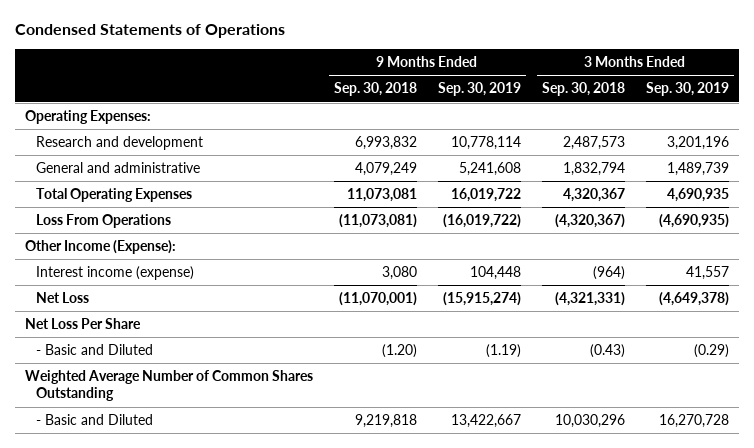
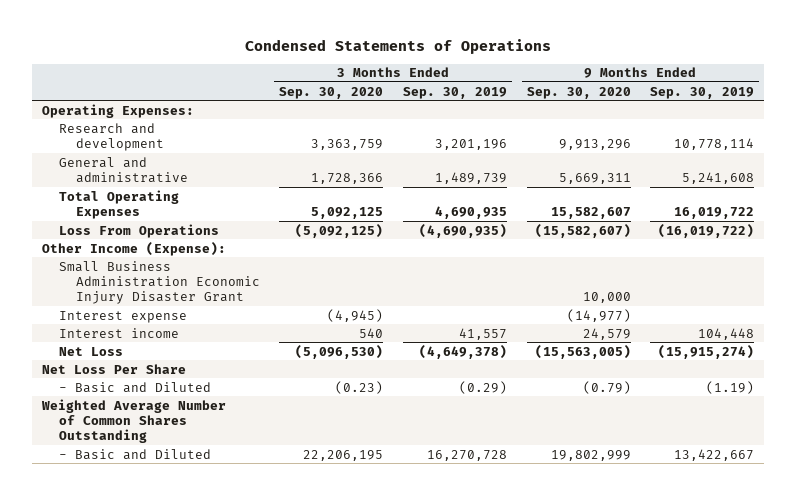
[334,82,418,97] Sep. 30, 2018 -> none
[541,82,625,97] Sep. 30, 2018 -> none
none -> [279,86,384,99] Sep. 30, 2020
none -> [526,86,631,99] Sep. 30, 2020
none -> [58,260,260,305] Small Business Administration Economic Injury Disaster Grant
none -> [58,310,187,323] Interest expense
[36,266,195,281] Interest income (expense) -> [58,327,179,338] Interest income

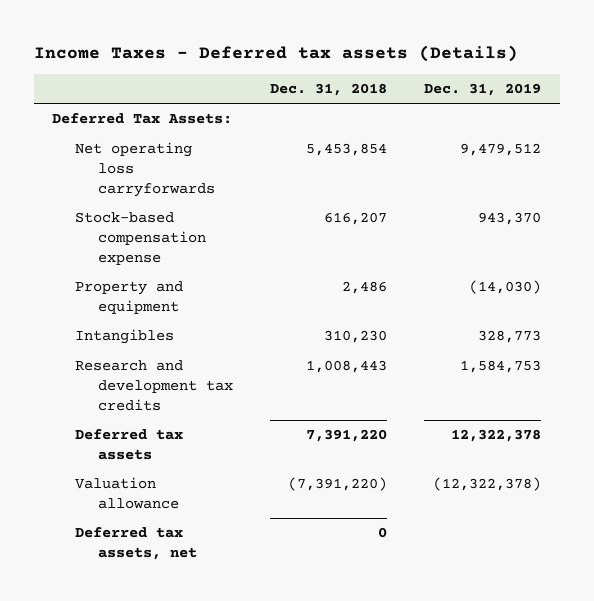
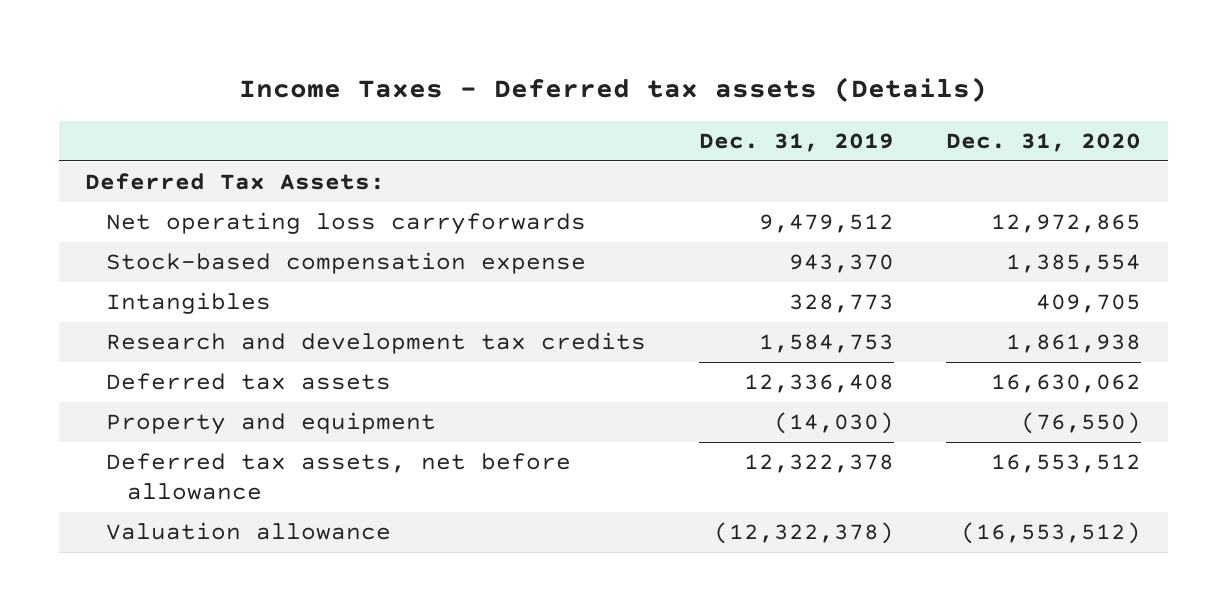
[270,82,388,96] Dec. 31, 2018 -> none
none -> [946,133,1142,153] Dec. 31, 2020
[451,429,542,443] 12,322,378 -> [743,374,894,394] 12,336,408
[75,281,184,314] Property and equipment -> [106,412,437,435] Property and equipment
none -> [106,453,572,501] Deferred tax assets, net before allowance
[75,527,198,560] Deferred tax assets, net -> none

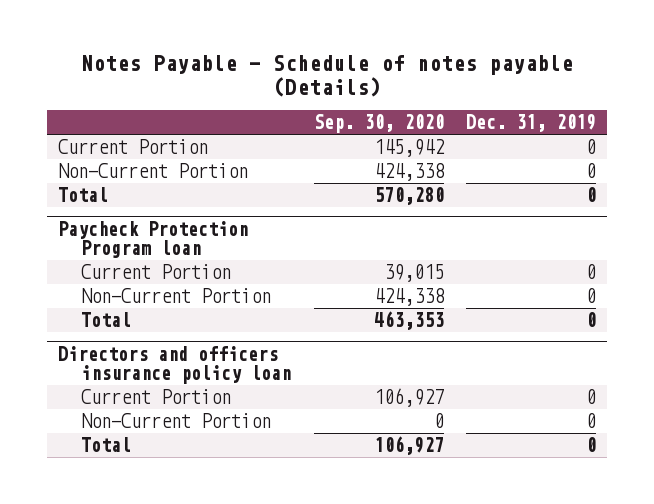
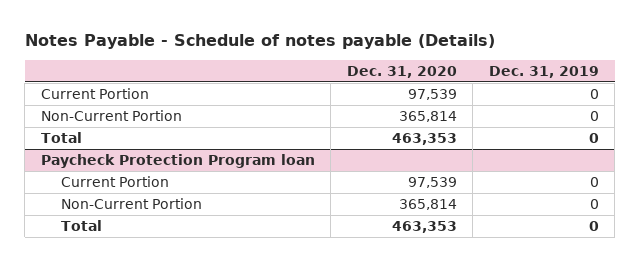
[313,114,444,134] Sep. 30, 2020 -> none
none -> [346,65,457,78] Dec. 31, 2020
[58,345,292,385] Directors and officers insurance policy loan -> none
[81,389,232,405] Current Portion -> none
[81,413,272,429] Non-Current Portion -> none
[81,437,132,453] Total -> none

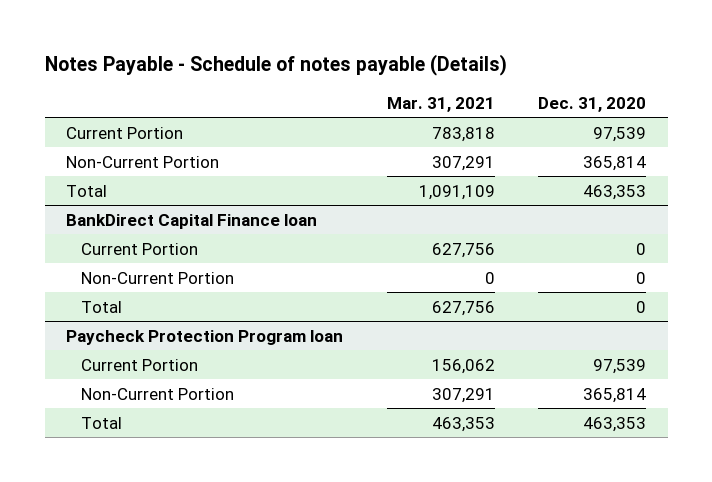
[488,65,599,78] Dec. 31, 2019 -> none
none -> [386,96,495,112] Mar. 31, 2021
none -> [66,213,318,229] BankDirect Capital Finance loan
none -> [81,242,199,255] Current Portion
none -> [81,271,235,284] Non-Current Portion
none -> [81,300,123,313] Total

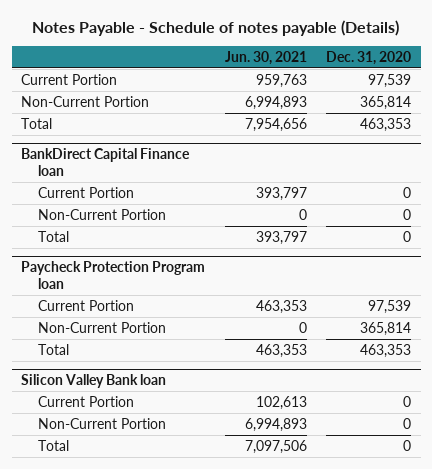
[386,96,495,112] Mar. 31, 2021 -> none
none -> [224,50,307,65] Jun. 30, 2021
none -> [21,374,167,389] Silicon Valley Bank loan
none -> [38,395,135,407] Current Portion
none -> [38,417,167,429] Non-Current Portion
none -> [38,439,70,451] Total

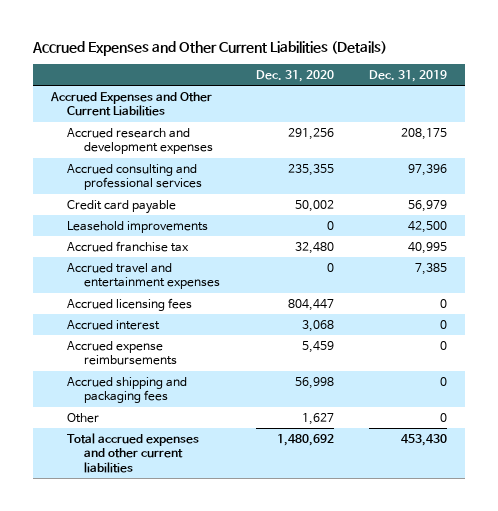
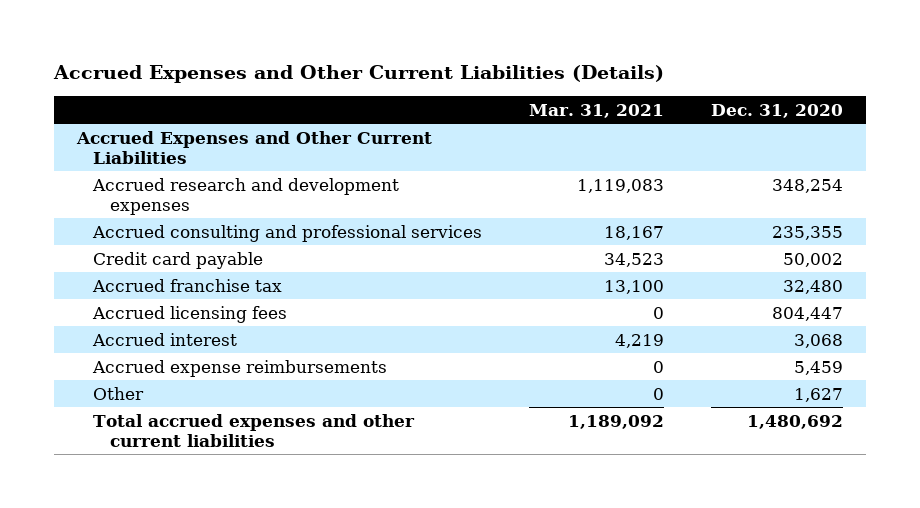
[369,69,448,82] Dec. 31, 2019 -> none
none -> [529,103,665,118] Mar. 31, 2021
[287,127,334,140] 291,256 -> [771,178,843,193] 348,254
[67,220,209,233] Leasehold improvements -> none
[67,262,220,290] Accrued travel and entertainment expenses -> none
[67,376,188,404] Accrued shipping and packaging fees -> none

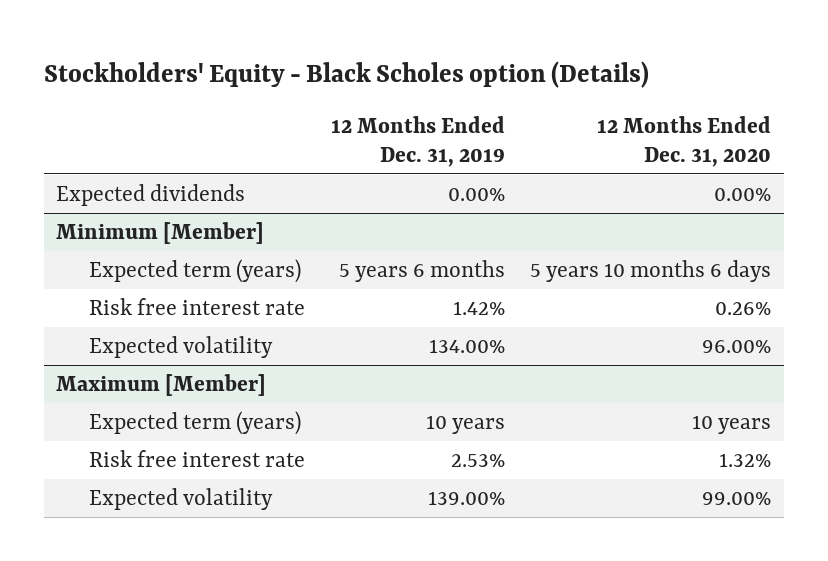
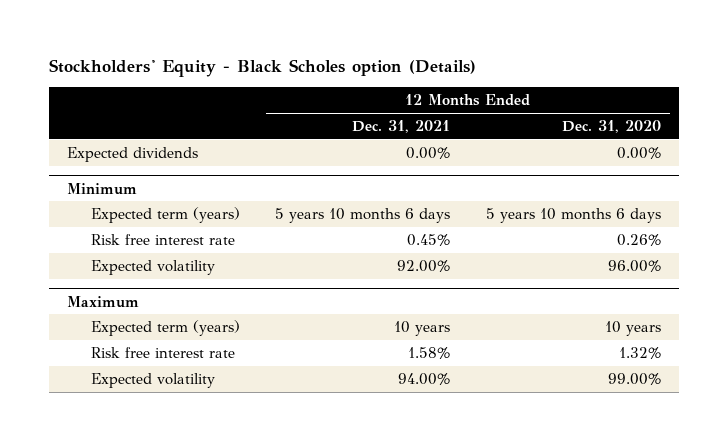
[330,115,505,167] 12 Months Ended Dec. 31, 2019 -> none
none -> [352,120,451,134] Dec. 31, 2021
[56,221,265,244] Minimum [Member] -> [67,182,138,195] Minimum
[56,373,267,396] Maximum [Member] -> [67,295,140,308] Maximum

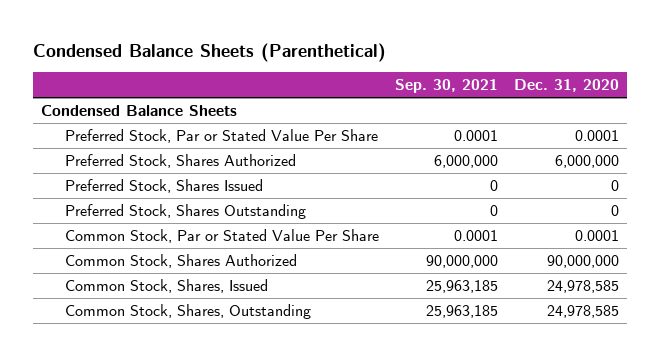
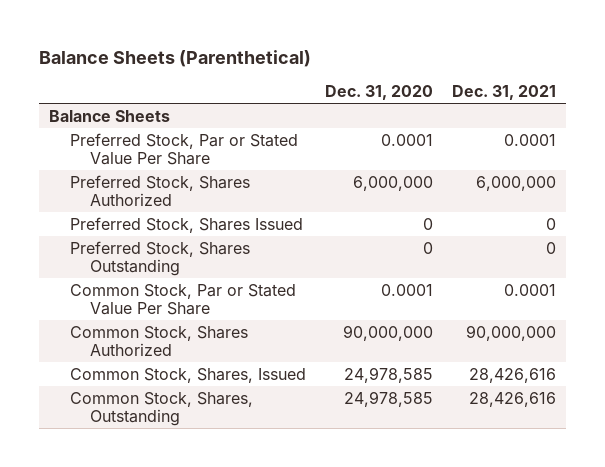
[32,42,386,62] Condensed Balance Sheets (Parenthetical) -> [39,49,312,67] Balance Sheets (Parenthetical)
[394,78,498,93] Sep. 30, 2021 -> none
none -> [452,85,557,101] Dec. 31, 2021
[40,104,237,116] Condensed Balance Sheets -> [48,109,170,122] Balance Sheets

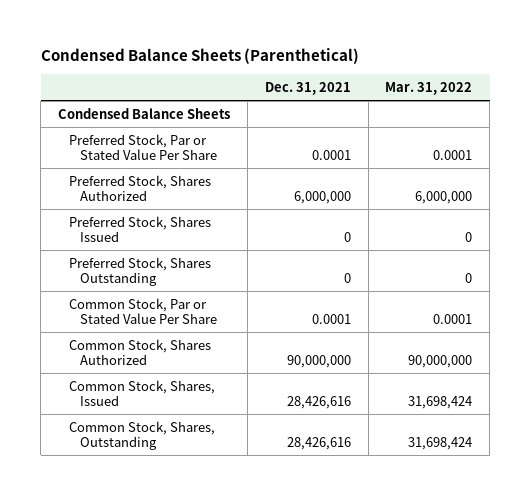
[39,49,312,67] Balance Sheets (Parenthetical) -> [40,48,359,65] Condensed Balance Sheets (Parenthetical)
[325,85,434,101] Dec. 31, 2020 -> none
none -> [385,82,473,96] Mar. 31, 2022
[48,109,170,122] Balance Sheets -> [58,107,231,119] Condensed Balance Sheets

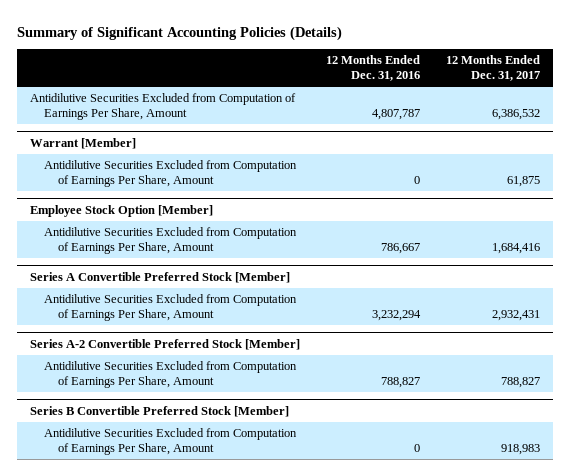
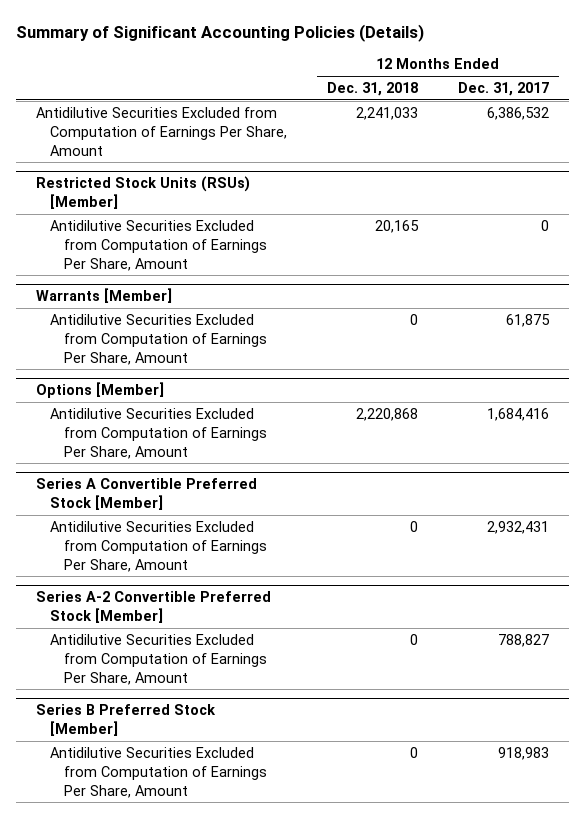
[326,55,421,82] 12 Months Ended Dec. 31, 2016 -> none
none -> [327,82,419,97] Dec. 31, 2018
none -> [35,176,250,210] Restricted Stock Units (RSUs) [Member]
none -> [49,219,268,271] Antidilutive Securities Excluded from Computation of Earnings Per Share, Amount
[30,137,137,149] Warrant [Member] -> [35,288,172,304] Warrants [Member]
[30,204,214,217] Employee Stock Option [Member] -> [35,382,164,399] Options [Member]
[30,405,290,417] Series B Convertible Preferred Stock [Member] -> [35,704,216,737] Series B Preferred Stock [Member]

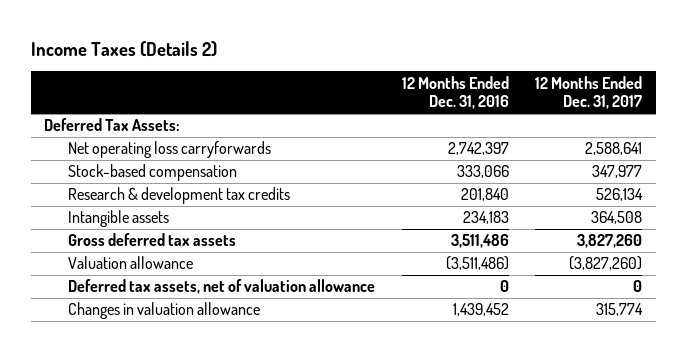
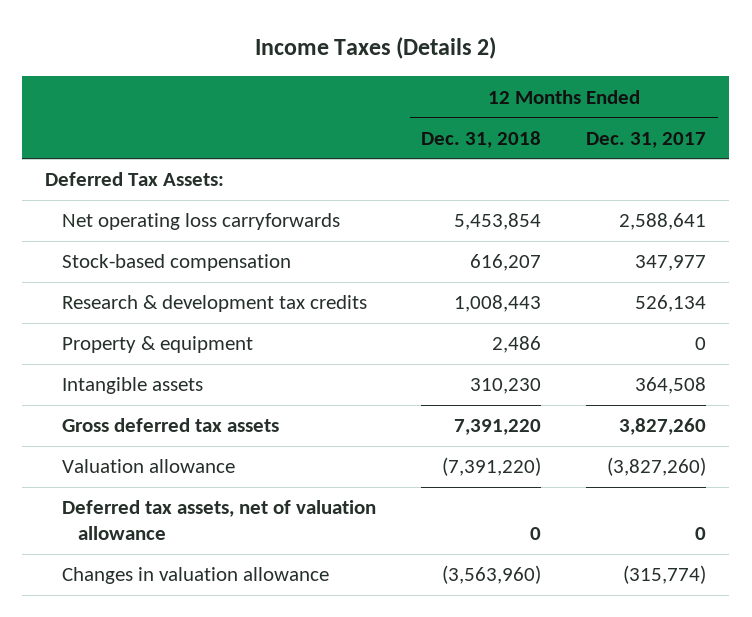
[401,75,509,110] 12 Months Ended Dec. 31, 2016 -> none
none -> [421,130,542,148] Dec. 31, 2018
none -> [61,336,253,354] Property & equipment
[596,303,644,317] 315,774 -> [623,565,707,585] (315,774)

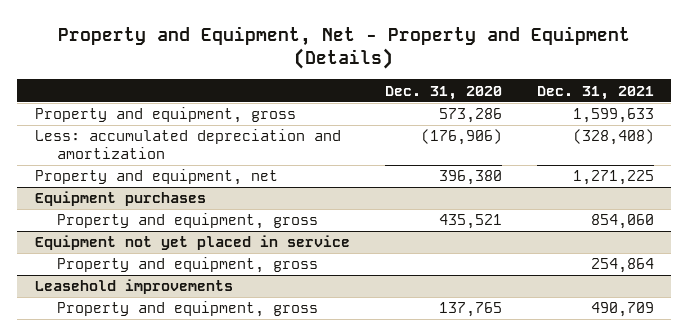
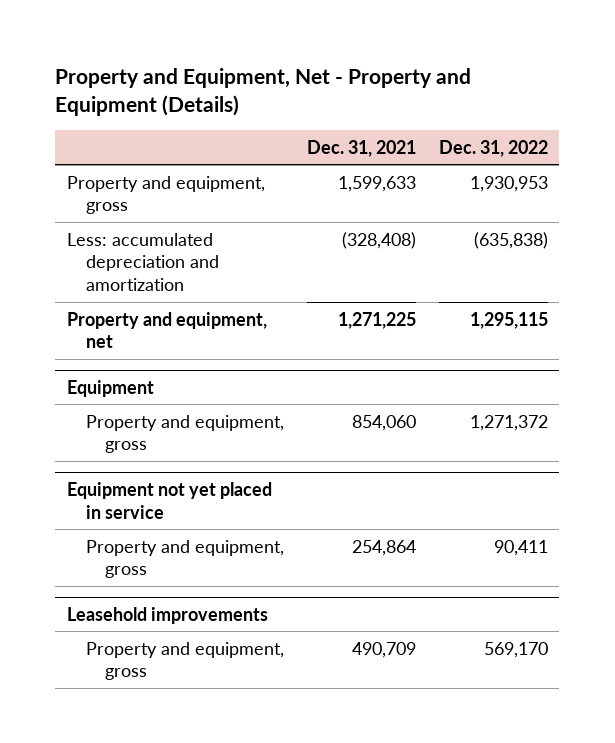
[384,85,502,100] Dec. 31, 2020 -> none
none -> [438,139,548,157] Dec. 31, 2022
[34,191,206,207] Equipment purchases -> [66,379,154,397] Equipment

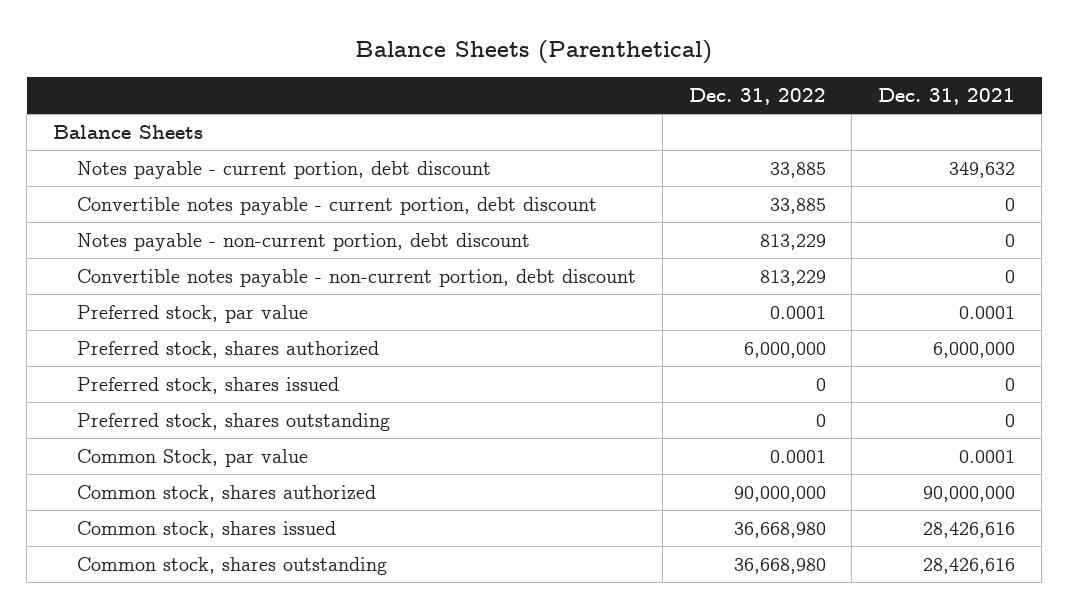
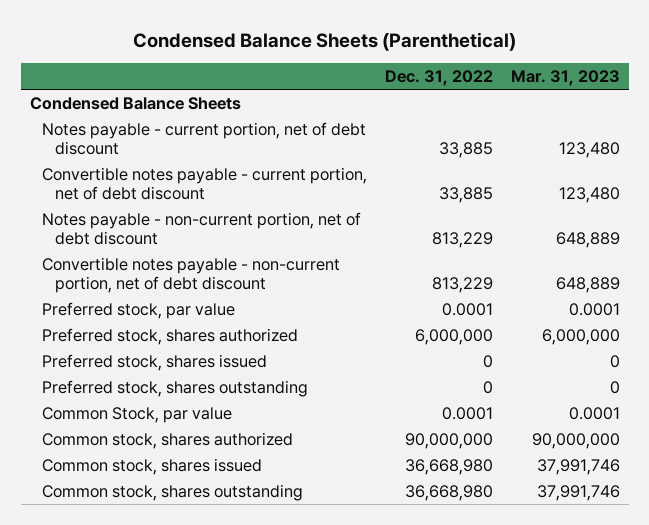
[355,40,713,65] Balance Sheets (Parenthetical) -> [132,31,516,51] Condensed Balance Sheets (Parenthetical)
[878,87,1016,105] Dec. 31, 2021 -> none
none -> [510,70,620,87] Mar. 31, 2023
[52,124,203,139] Balance Sheets -> [29,96,241,110] Condensed Balance Sheets
[76,160,491,179] Notes payable - current portion, debt discount -> [42,121,367,156] Notes payable - current portion, net of debt discount
[76,196,597,215] Convertible notes payable - current portion, debt discount -> [42,166,368,201] Convertible notes payable - current portion, net of debt discount
[76,232,530,251] Notes payable - non-current portion, debt discount -> [42,211,362,246] Notes payable - non-current portion, net of debt discount
[76,268,636,287] Convertible notes payable - non-current portion, debt discount -> [42,256,341,294] Convertible notes payable - non-current portion, net of debt discount

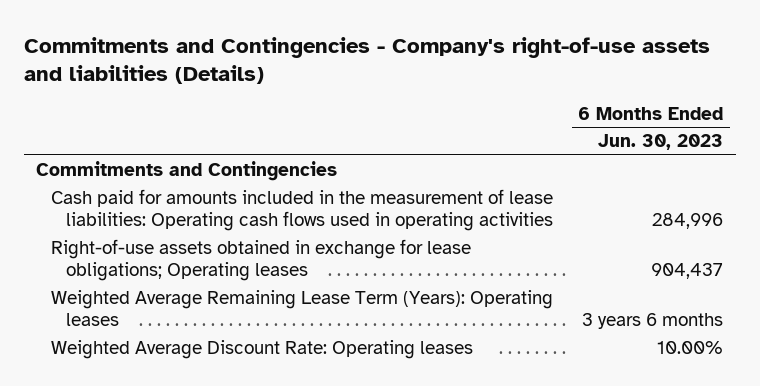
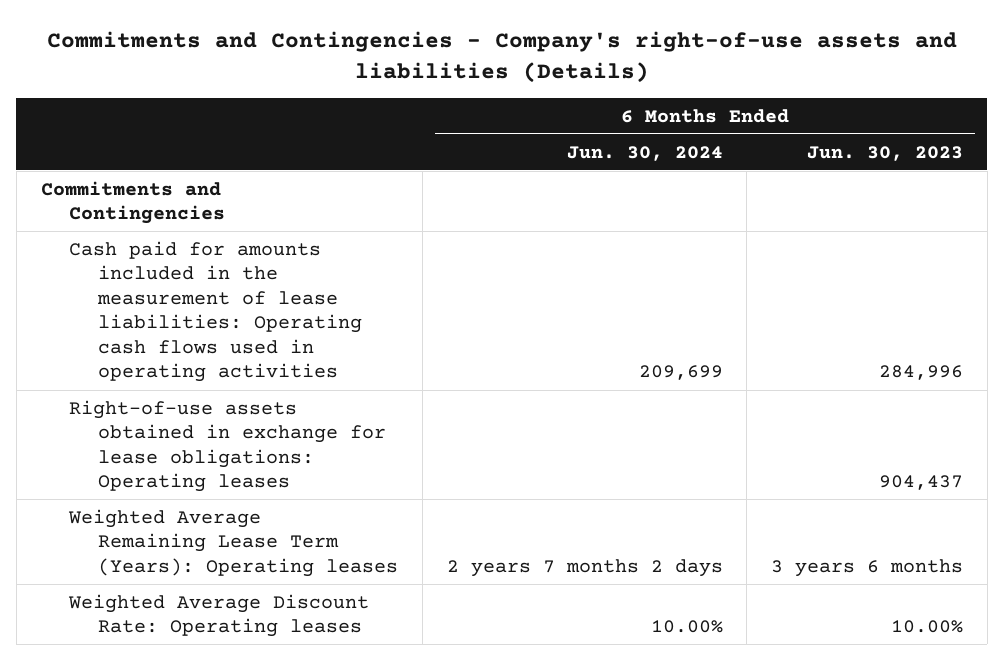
none -> [566,145,723,161] Jun. 30, 2024
[51,239,472,282] Right-of-use assets obtained in exchange for lease obligations; Operating leases -> [69,399,387,493] Right-of-use assets obtained in exchange for lease obligations: Operating leases

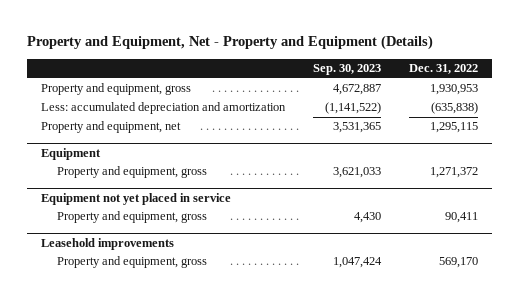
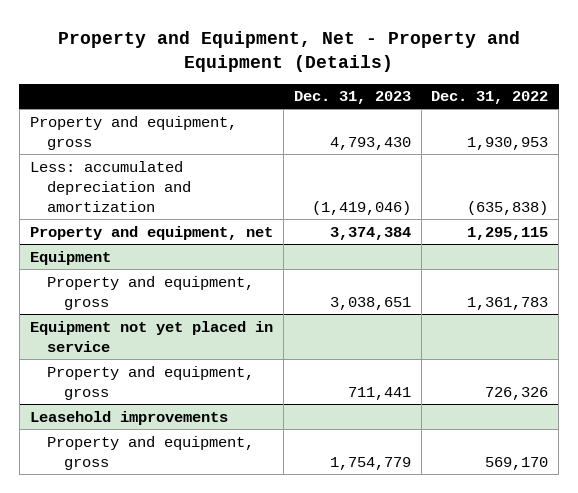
[313,64,382,76] Sep. 30, 2023 -> none
none -> [293,91,411,105] Dec. 31, 2023
[430,167,479,179] 1,271,372 -> [467,296,549,310] 1,361,783
[445,212,479,224] 90,411 -> [485,386,549,400] 726,326

